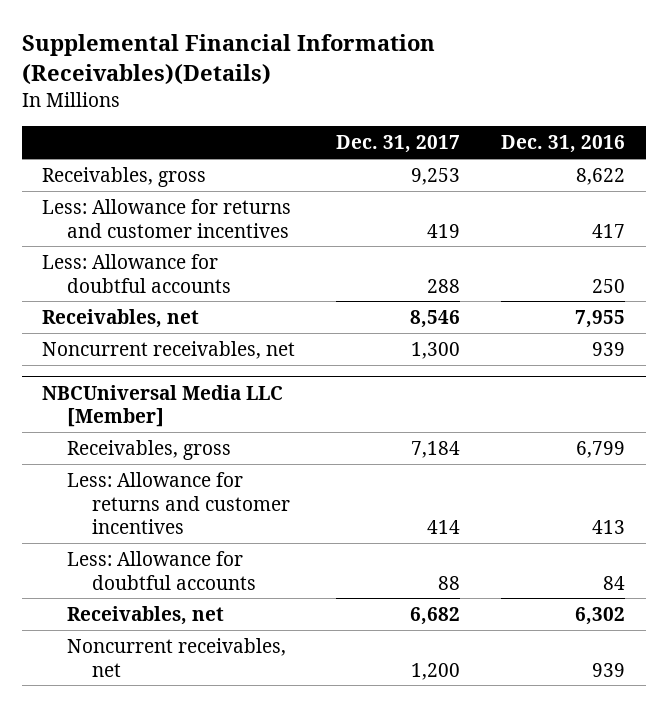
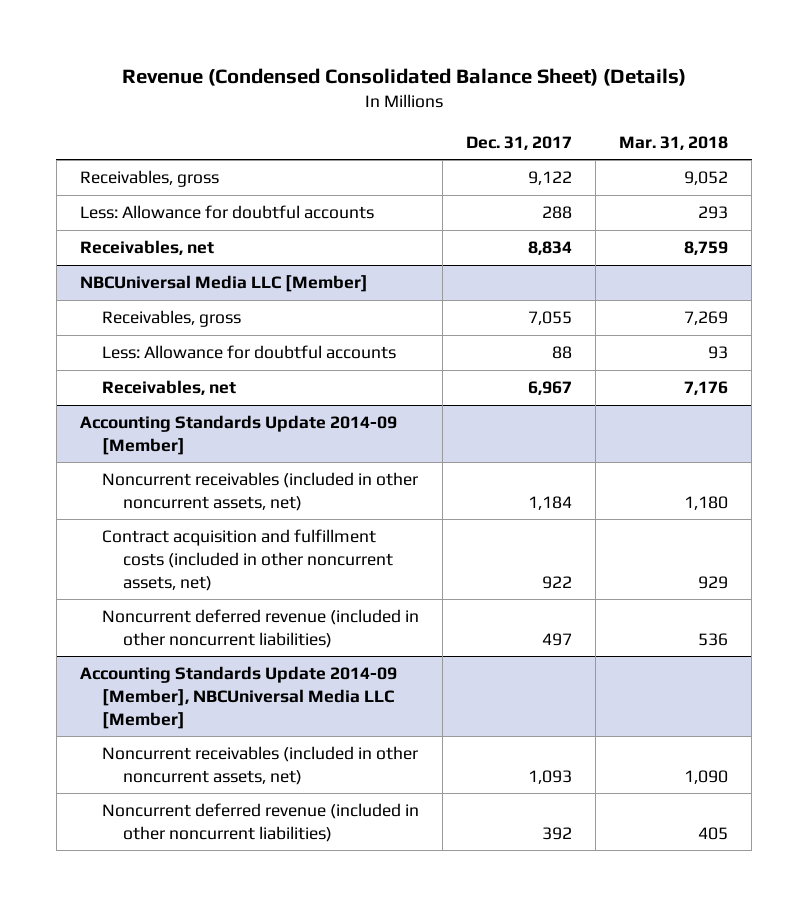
[21,34,435,86] Supplemental Financial Information (Receivables)(Details) -> [121,68,686,87] Revenue (Condensed Consolidated Balance Sheet) (Details)
[501,135,626,154] Dec. 31, 2016 -> none
none -> [618,135,728,150] Mar. 31, 2018
[42,198,292,238] Less: Allowance for returns and customer incentives -> none
[411,167,461,185] 9,253 -> [527,170,572,185] 9,122
[42,340,296,359] Noncurrent receivables, net -> none
[410,309,461,328] 8,546 -> [527,240,572,255] 8,834
[66,471,290,535] Less: Allowance for returns and customer incentives -> none
[411,440,461,458] 7,184 -> [527,310,572,325] 7,055
[410,606,461,625] 6,682 -> [527,380,572,395] 6,967
none -> [79,414,397,455] Accounting Standards Update 2014-09 [Member]
[66,637,286,677] Noncurrent receivables, net -> [101,471,418,511] Noncurrent receivables (included in other noncurrent assets, net)
[411,662,461,680] 1,200 -> [527,495,572,510] 1,184
none -> [101,528,394,591] Contract acquisition and fulfillment costs (included in other noncurrent assets, net)
none -> [101,608,419,648] Noncurrent deferred revenue (included in other noncurrent liabilities)
none -> [79,665,397,729] Accounting Standards Update 2014-09 [Member], NBCUniversal Media LLC [Member]
none -> [101,745,418,785] Noncurrent receivables (included in other noncurrent assets, net)
none -> [101,802,419,842] Noncurrent deferred revenue (included in other noncurrent liabilities)

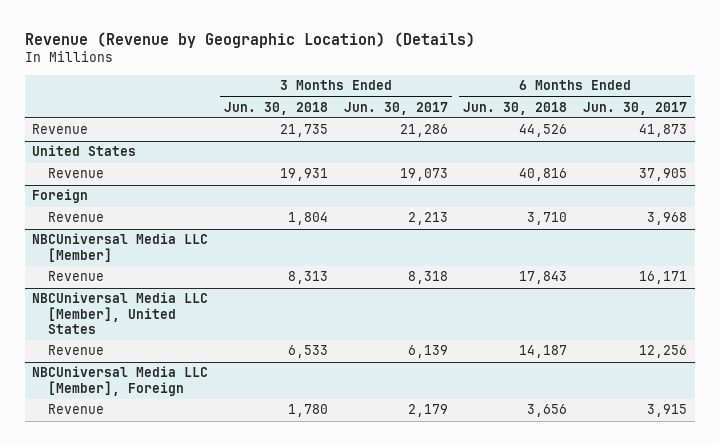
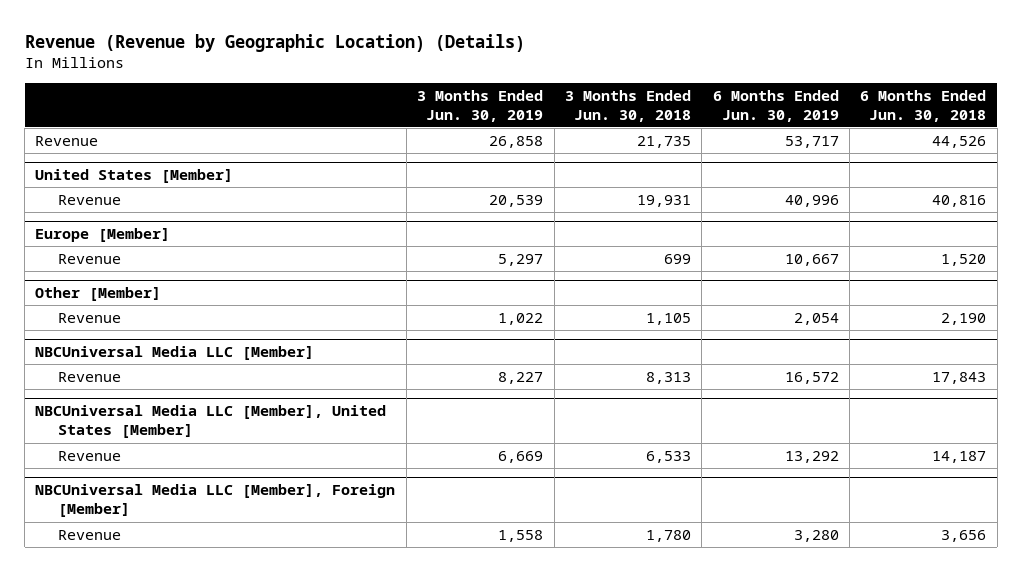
[343,101,448,115] Jun. 30, 2017 -> none
[582,101,687,115] Jun. 30, 2017 -> none
none -> [417,89,544,122] 3 Months Ended Jun. 30, 2019
none -> [712,89,839,122] 6 Months Ended Jun. 30, 2019
[32,145,137,157] United States -> [35,169,234,184] United States [Member]
[32,189,89,204] Foreign -> none
none -> [35,228,171,243] Europe [Member]
[288,212,329,226] 1,804 -> [663,253,691,264] 699
[527,212,568,226] 3,710 -> [941,253,987,266] 1,520
none -> [35,287,162,302] Other [Member]
none -> [57,312,121,323] Revenue
[32,292,209,335] NBCUniversal Media LLC [Member], United States -> [35,405,387,439] NBCUniversal Media LLC [Member], United States [Member]
[32,366,209,396] NBCUniversal Media LLC [Member], Foreign -> [35,484,396,518] NBCUniversal Media LLC [Member], Foreign [Member]

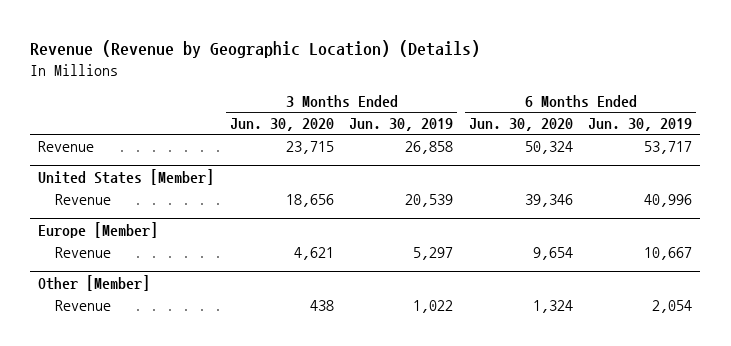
[564,89,691,122] 3 Months Ended Jun. 30, 2018 -> none
[860,89,987,122] 6 Months Ended Jun. 30, 2018 -> none
none -> [229,118,334,132] Jun. 30, 2020
none -> [468,118,573,132] Jun. 30, 2020
[35,346,315,361] NBCUniversal Media LLC [Member] -> none
[57,371,121,382] Revenue -> none
[35,405,387,439] NBCUniversal Media LLC [Member], United States [Member] -> none
[57,450,121,461] Revenue -> none
[35,484,396,518] NBCUniversal Media LLC [Member], Foreign [Member] -> none
[57,529,121,540] Revenue -> none

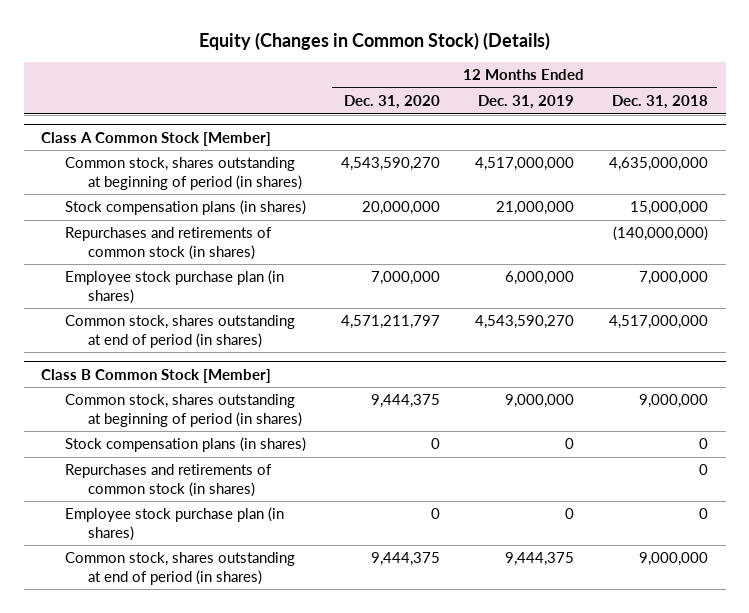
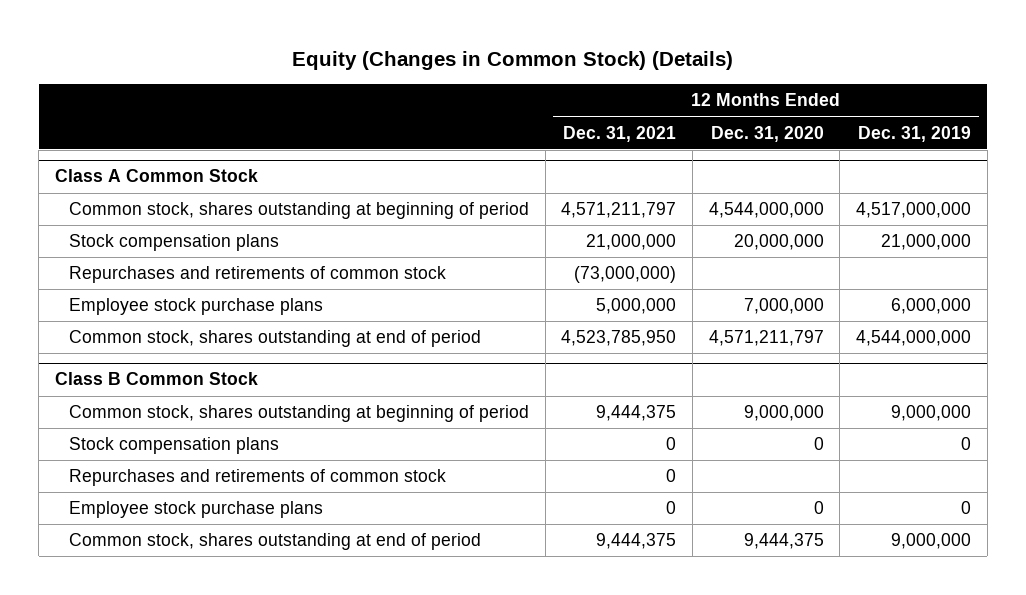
[612,95,709,110] Dec. 31, 2018 -> none
none -> [563,125,677,142] Dec. 31, 2021
[41,131,272,146] Class A Common Stock [Member] -> [54,169,258,183] Class A Common Stock
[64,157,303,190] Common stock, shares outstanding at beginning of period (in shares) -> [69,202,530,220] Common stock, shares outstanding at beginning of period
[340,157,440,172] 4,543,590,270 -> [708,202,824,219] 4,544,000,000
[64,200,306,216] Stock compensation plans (in shares) -> [69,234,280,252] Stock compensation plans
[64,227,272,260] Repurchases and retirements of common stock (in shares) -> [69,266,447,284] Repurchases and retirements of common stock
[64,270,284,304] Employee stock purchase plan (in shares) -> [69,298,324,316] Employee stock purchase plans
[64,315,295,348] Common stock, shares outstanding at end of period (in shares) -> [69,330,482,348] Common stock, shares outstanding at end of period
[474,315,574,330] 4,543,590,270 -> [856,330,972,347] 4,544,000,000
[41,368,272,383] Class B Common Stock [Member] -> [54,372,258,386] Class B Common Stock
[64,394,303,427] Common stock, shares outstanding at beginning of period (in shares) -> [69,405,530,423] Common stock, shares outstanding at beginning of period
[370,394,440,409] 9,444,375 -> [743,405,824,422] 9,000,000
[64,437,306,453] Stock compensation plans (in shares) -> [69,437,280,455] Stock compensation plans
[64,464,272,497] Repurchases and retirements of common stock (in shares) -> [69,469,447,487] Repurchases and retirements of common stock
[64,507,284,541] Employee stock purchase plan (in shares) -> [69,501,324,519] Employee stock purchase plans
[64,552,295,585] Common stock, shares outstanding at end of period (in shares) -> [69,533,482,551] Common stock, shares outstanding at end of period
[504,552,574,567] 9,444,375 -> [891,533,972,550] 9,000,000

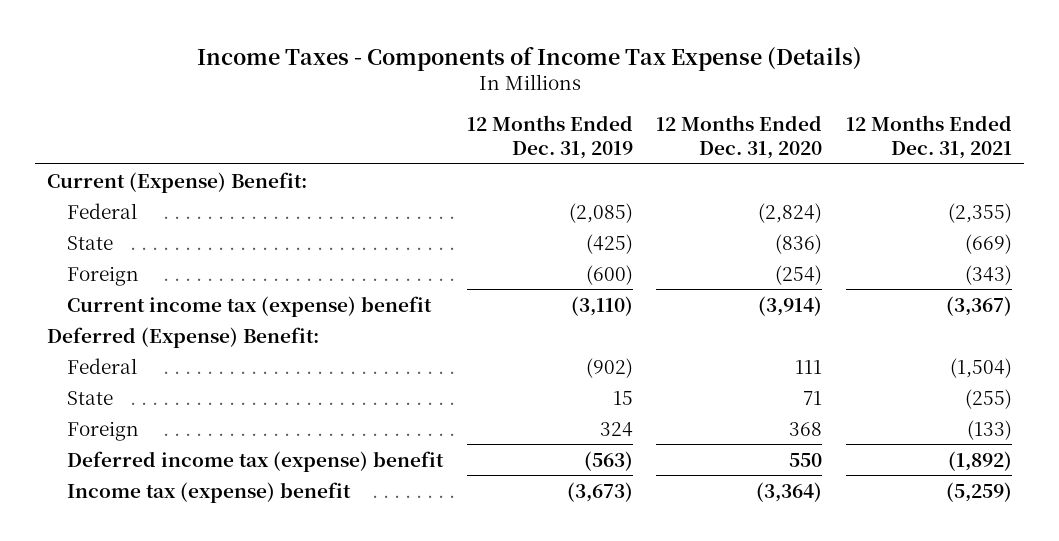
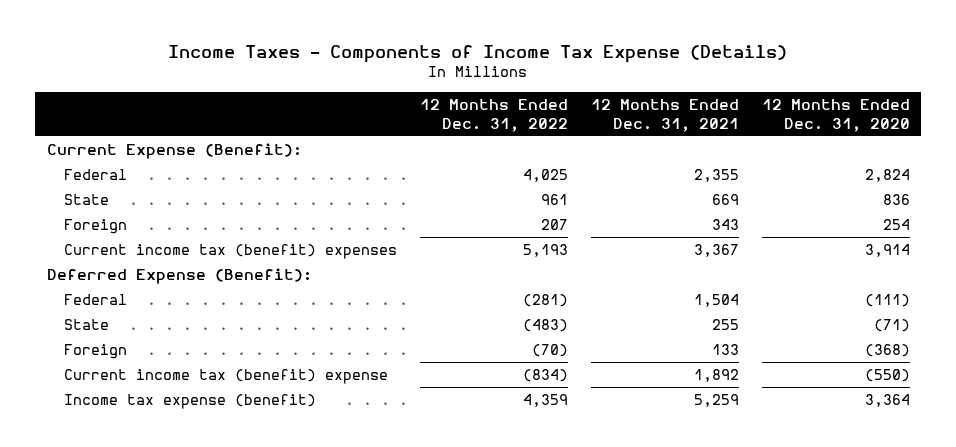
[466,115,633,159] 12 Months Ended Dec. 31, 2019 -> none
none -> [419,99,568,132] 12 Months Ended Dec. 31, 2022
[47,171,308,193] Current (Expense) Benefit: -> [46,143,302,160] Current Expense (Benefit):
[758,202,823,223] (2,824) -> [864,169,910,183] 2,824
[947,202,1012,223] (2,355) -> [693,169,739,183] 2,355
[775,233,823,254] (836) -> [882,194,910,206] 836
[964,233,1012,254] (669) -> [711,194,739,206] 669
[775,264,823,285] (254) -> [882,219,910,231] 254
[964,264,1012,285] (343) -> [711,219,739,231] 343
[66,295,432,317] Current income tax (expense) benefit -> [64,244,398,260] Current income tax (benefit) expenses
[758,295,823,316] (3,914) -> [864,244,910,258] 3,914
[945,295,1012,316] (3,367) -> [693,244,739,258] 3,367
[47,326,320,348] Deferred (Expense) Benefit: -> [46,268,312,285] Deferred Expense (Benefit):
[795,359,823,374] 111 -> [864,294,910,308] (111)
[949,357,1012,378] (1,504) -> [693,294,739,308] 1,504
[803,390,823,405] 71 -> [873,319,910,333] (71)
[964,388,1012,409] (255) -> [711,319,739,331] 255
[789,421,823,436] 368 -> [864,344,910,358] (368)
[966,419,1012,440] (133) -> [711,344,739,356] 133
[66,450,444,472] Deferred income tax (expense) benefit -> [64,369,389,385] Current income tax (benefit) expense
[789,452,823,467] 550 -> [864,369,910,383] (550)
[947,450,1012,471] (1,892) -> [693,369,739,383] 1,892
[66,481,351,503] Income tax (expense) benefit -> [64,394,317,410] Income tax expense (benefit)
[756,481,823,502] (3,364) -> [864,394,910,408] 3,364
[945,481,1012,502] (5,259) -> [693,394,739,408] 5,259

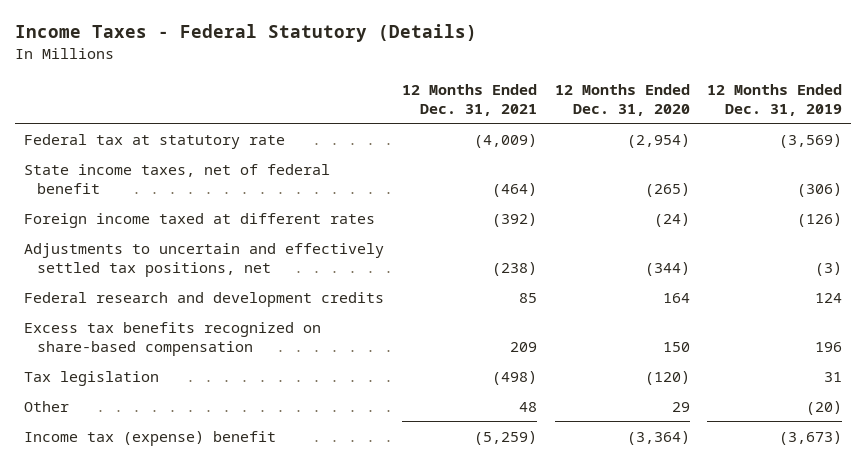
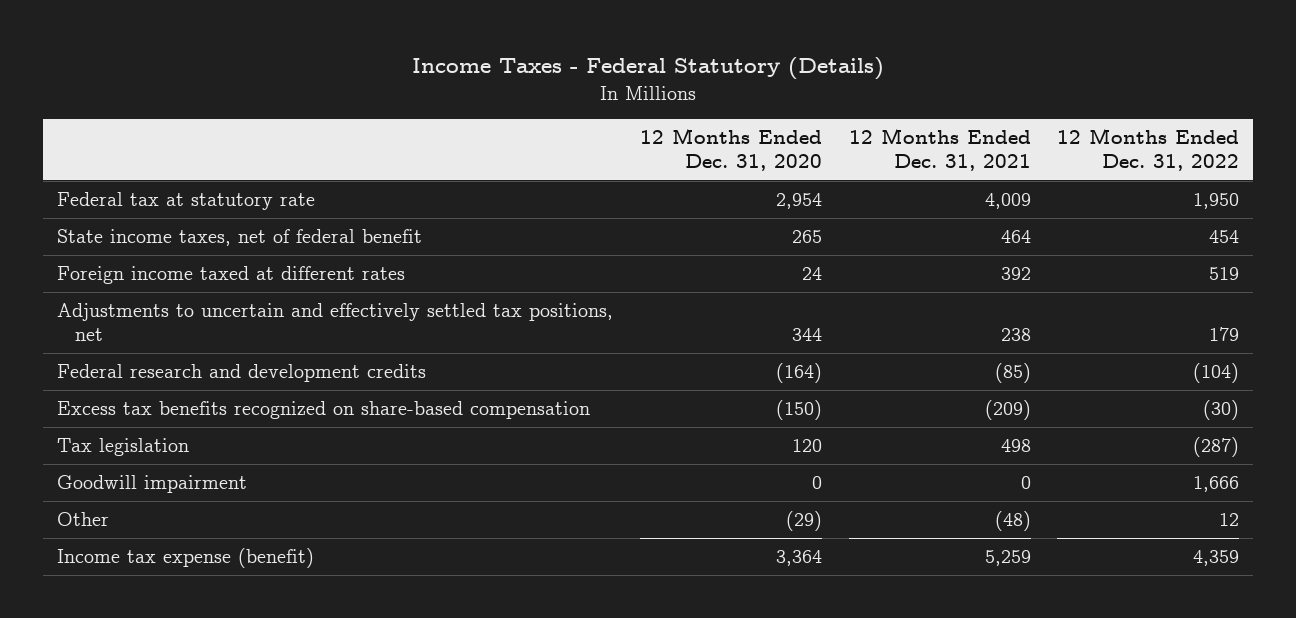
[707,83,843,116] 12 Months Ended Dec. 31, 2019 -> none
none -> [1057,128,1240,172] 12 Months Ended Dec. 31, 2022
[473,133,537,148] (4,009) -> [984,193,1031,210] 4,009
[626,133,690,148] (2,954) -> [775,193,822,210] 2,954
[491,182,537,197] (464) -> [1000,230,1031,244] 464
[644,182,690,197] (265) -> [791,230,822,244] 265
[491,212,537,227] (392) -> [1000,267,1031,281] 392
[653,212,690,227] (24) -> [801,267,822,281] 24
[491,261,537,276] (238) -> [1000,328,1031,342] 238
[644,261,690,276] (344) -> [791,328,822,342] 344
[518,292,537,303] 85 -> [994,363,1031,384] (85)
[662,292,690,303] 164 -> [775,363,822,384] (164)
[509,341,537,352] 209 -> [984,400,1031,421] (209)
[662,341,690,352] 150 -> [775,400,822,421] (150)
[491,370,537,385] (498) -> [1000,439,1031,453] 498
[644,370,690,385] (120) -> [791,439,822,453] 120
none -> [56,475,247,494] Goodwill impairment
[518,401,537,412] 48 -> [994,511,1031,532] (48)
[671,401,690,412] 29 -> [785,511,822,532] (29)
[23,430,276,446] Income tax (expense) benefit -> [56,548,314,569] Income tax expense (benefit)
[473,430,537,445] (5,259) -> [984,550,1031,567] 5,259
[626,430,690,445] (3,364) -> [775,550,822,567] 3,364

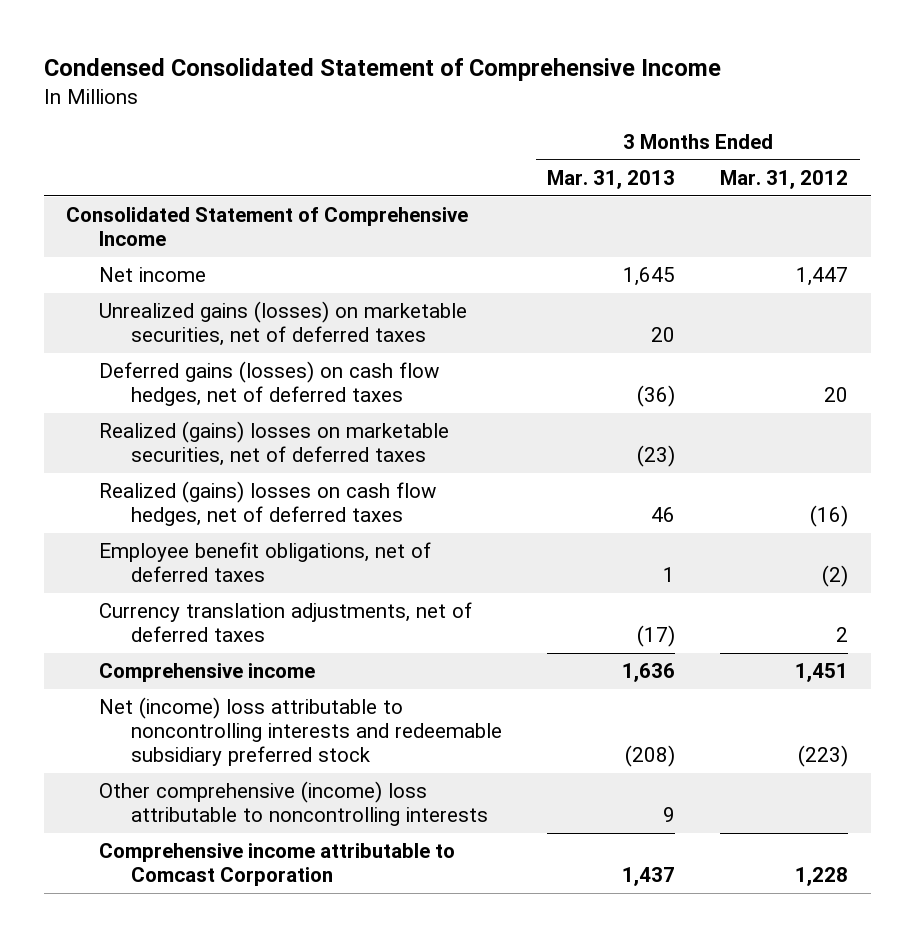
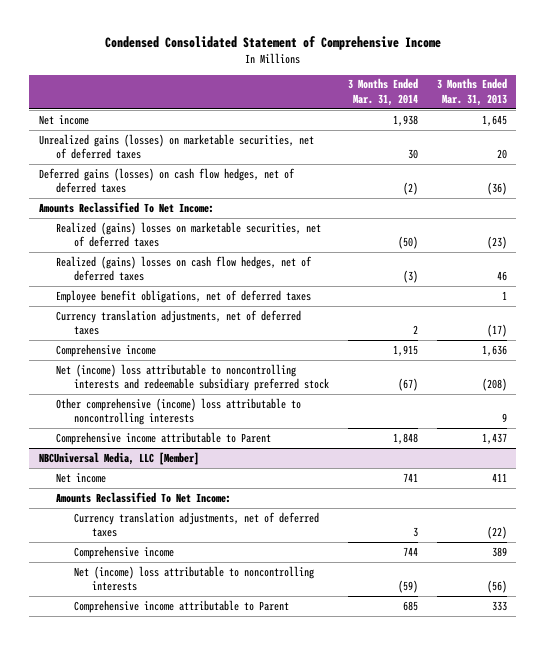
[720,170,849,190] Mar. 31, 2012 -> none
none -> [347,78,418,106] 3 Months Ended Mar. 31, 2014
[66,207,469,247] Consolidated Statement of Comprehensive Income -> none
none -> [38,201,214,213] Amounts Reclassified To Net Income:
[98,843,455,887] Comprehensive income attributable to Comcast Corporation -> [56,431,272,445] Comprehensive income attributable to Parent
none -> [38,451,199,465] NBCUniversal Media, LLC [Member]
none -> [56,472,107,483] Net income
none -> [56,491,232,503] Amounts Reclassified To Net Income:
none -> [74,511,320,538] Currency translation adjustments, net of deferred taxes
none -> [74,545,175,559] Comprehensive income
none -> [74,565,315,592] Net (income) loss attributable to noncontrolling interests
none -> [74,599,290,613] Comprehensive income attributable to Parent

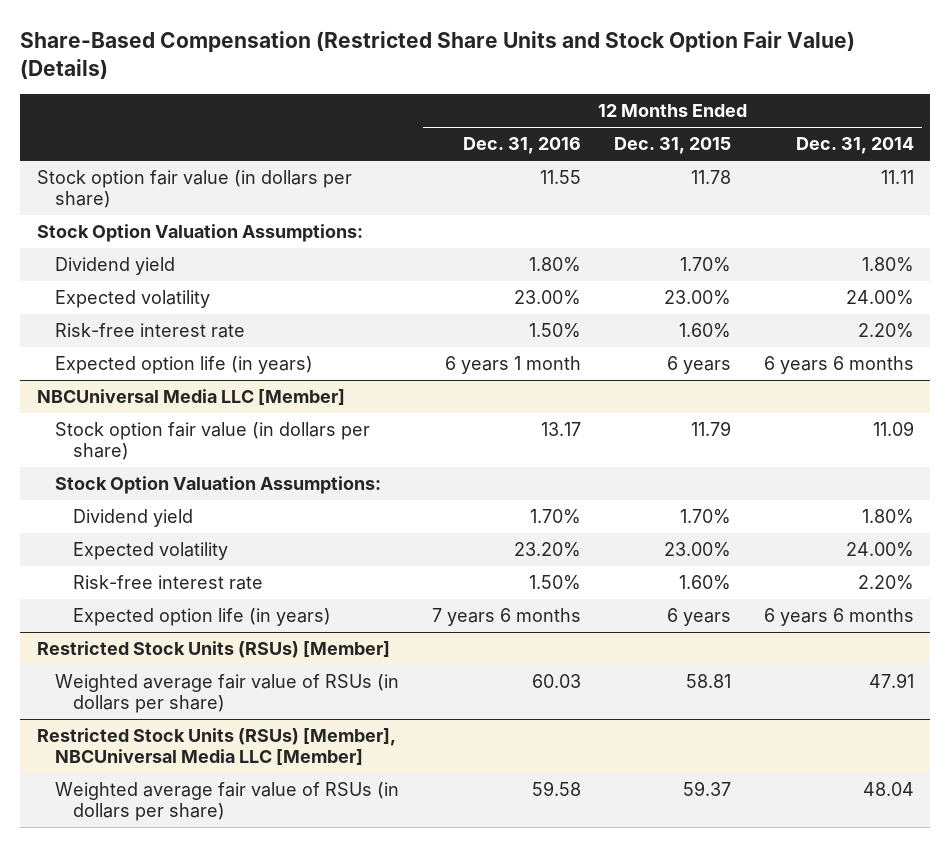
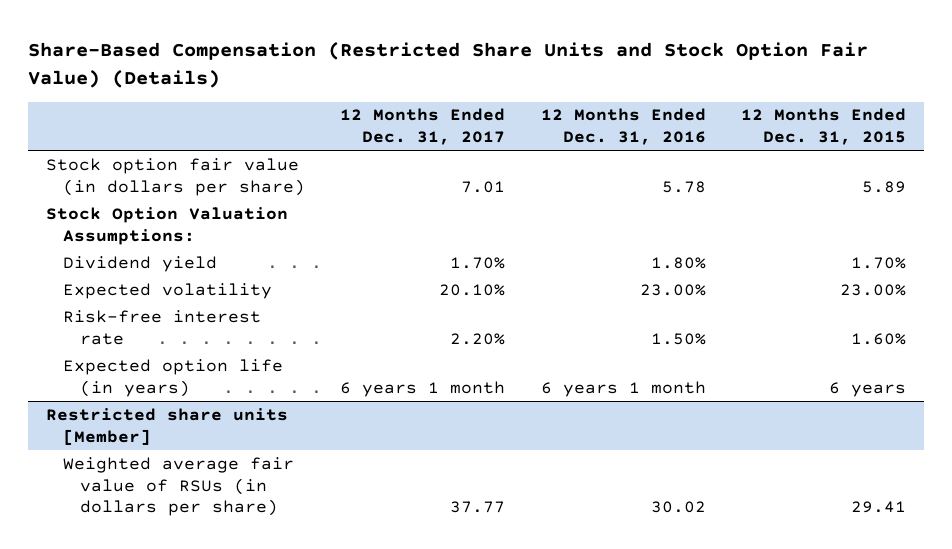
[795,137,914,155] Dec. 31, 2014 -> none
none -> [340,108,506,146] 12 Months Ended Dec. 31, 2017
[539,170,581,185] 11.55 -> [661,180,706,193] 5.78
[690,170,731,185] 11.78 -> [862,180,907,193] 5.89
[36,389,345,407] NBCUniversal Media LLC [Member] -> none
[54,422,370,461] Stock option fair value (in dollars per share) -> none
[54,476,381,495] Stock Option Valuation Assumptions: -> none
[72,509,193,528] Dividend yield -> none
[72,542,228,561] Expected volatility -> none
[72,575,263,591] Risk-free interest rate -> none
[72,608,331,627] Expected option life (in years) -> none
[36,728,396,767] Restricted Stock Units (RSUs) [Member], NBCUniversal Media LLC [Member] -> none
[54,782,399,822] Weighted average fair value of RSUs (in dollars per share) -> none
[36,641,390,659] Restricted Stock Units (RSUs) [Member] -> [45,407,288,445] Restricted share units [Member]
[531,674,581,689] 60.03 -> [650,501,706,514] 30.02
[685,674,731,689] 58.81 -> [851,501,907,514] 29.41

